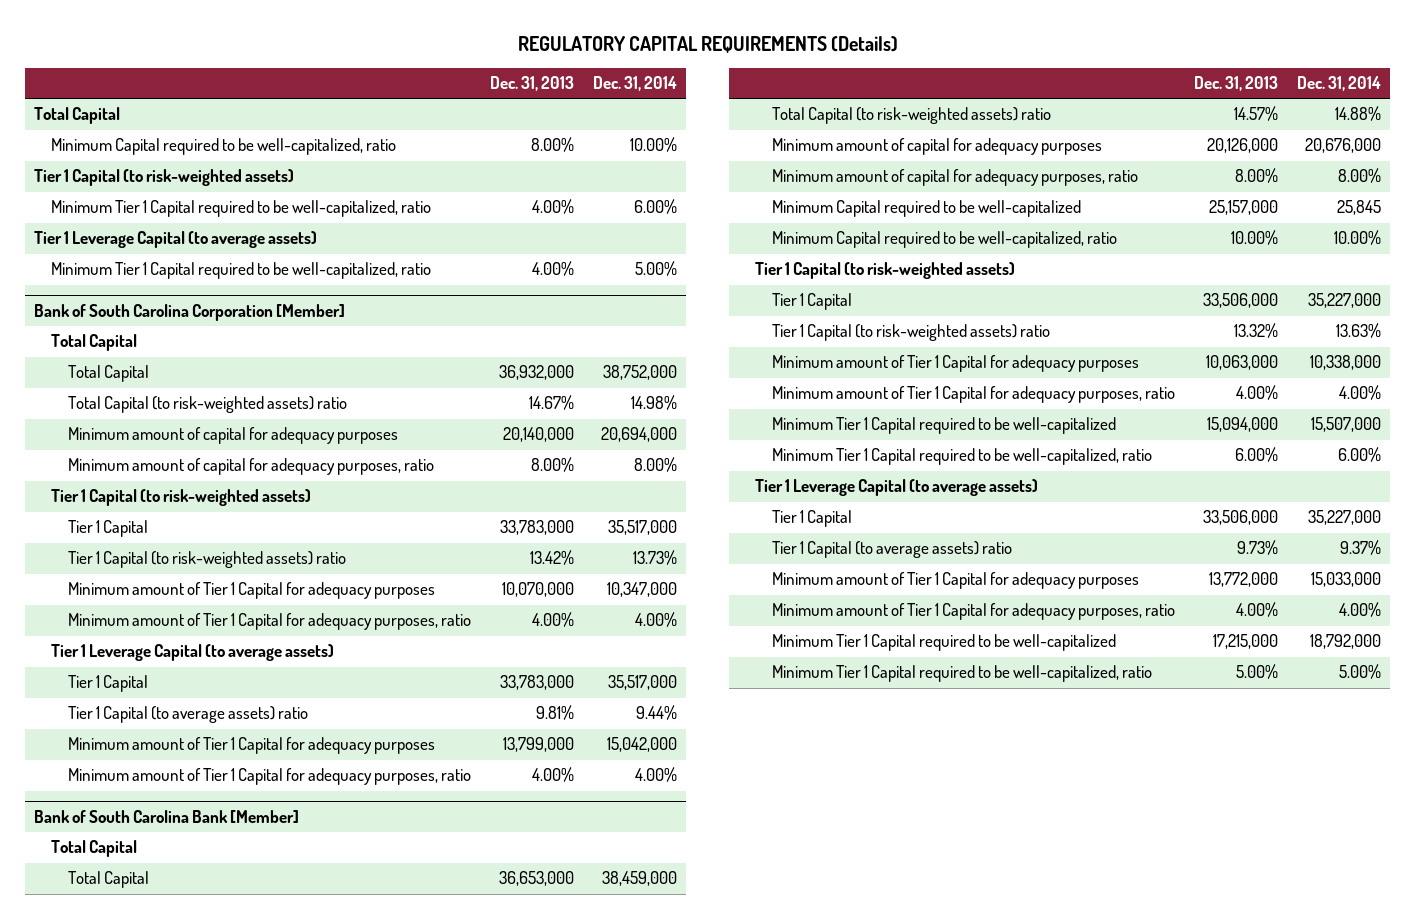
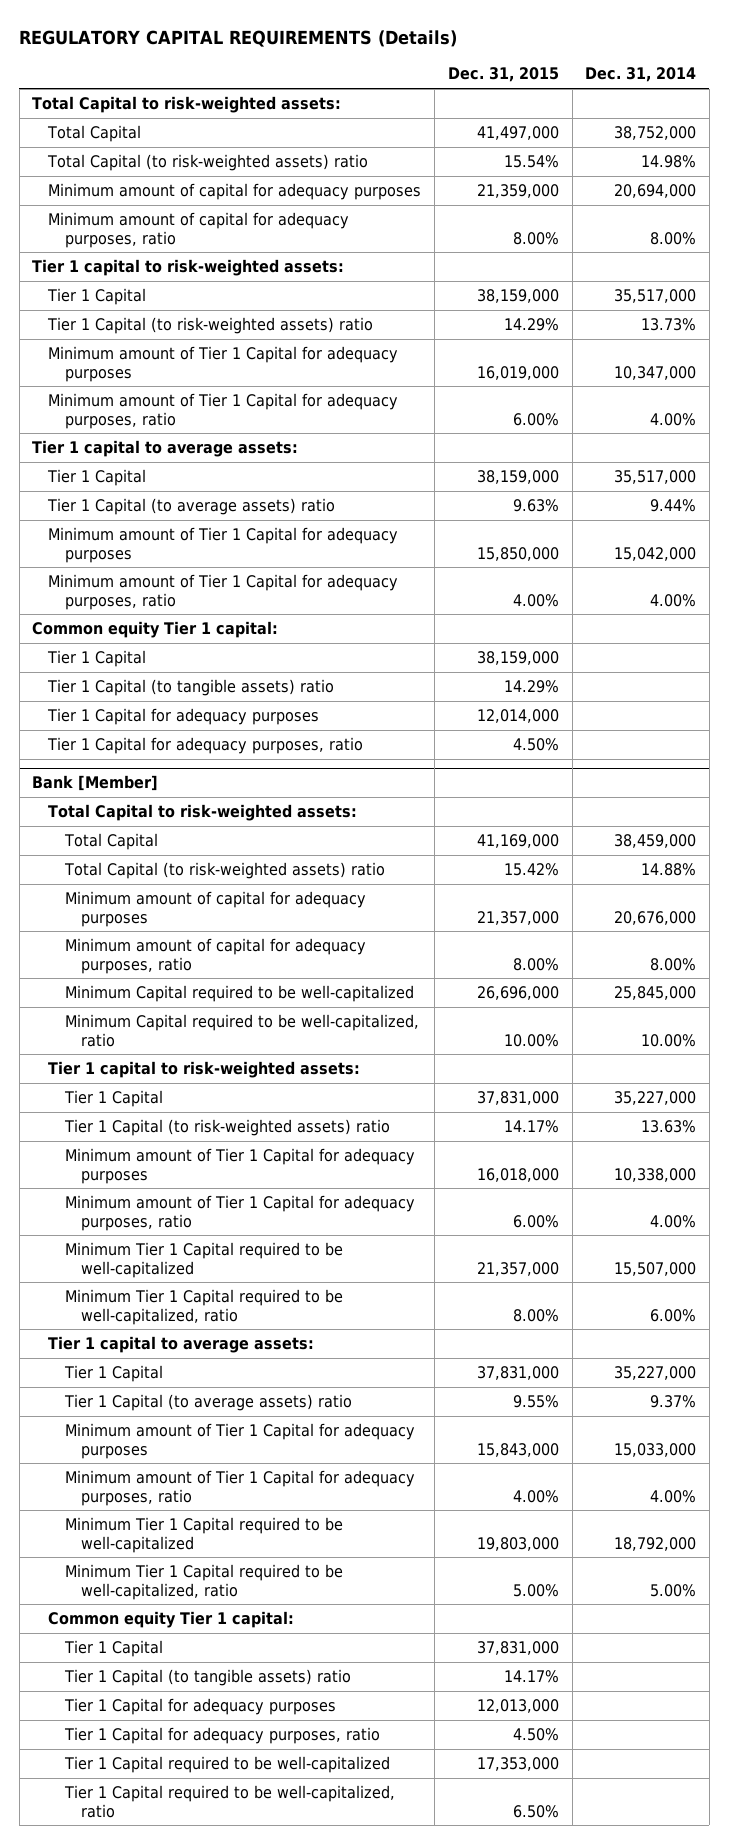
[490,76,575,92] Dec. 31, 2013 -> none
none -> [447,67,559,83] Dec. 31, 2015
[51,138,397,156] Minimum Capital required to be well-capitalized, ratio -> none
[34,169,295,187] Tier 1 Capital (to risk-weighted assets) -> none
[51,200,432,218] Minimum Tier 1 Capital required to be well-capitalized, ratio -> none
[34,231,318,249] Tier 1 Leverage Capital (to average assets) -> none
[51,262,432,280] Minimum Tier 1 Capital required to be well-capitalized, ratio -> none
[34,304,346,322] Bank of South Carolina Corporation [Member] -> none
[51,334,138,352] Total Capital -> none
[34,107,121,125] Total Capital -> [32,96,342,114] Total Capital to risk-weighted assets:
[51,489,312,507] Tier 1 Capital (to risk-weighted assets) -> [32,259,345,277] Tier 1 capital to risk-weighted assets:
[51,644,335,662] Tier 1 Leverage Capital (to average assets) -> [32,440,299,458] Tier 1 capital to average assets:
none -> [32,621,279,639] Common equity Tier 1 capital:
none -> [47,650,147,668] Tier 1 Capital
none -> [47,679,335,697] Tier 1 Capital (to tangible assets) ratio
none -> [47,708,320,726] Tier 1 Capital for adequacy purposes
none -> [47,737,364,755] Tier 1 Capital for adequacy purposes, ratio
[34,810,300,824] Bank of South Carolina Bank [Member] -> [32,775,159,792] Bank [Member]
[51,840,138,858] Total Capital -> [48,804,358,822] Total Capital to risk-weighted assets:
[1336,200,1381,216] 25,845 -> [614,986,697,1001] 25,845,000
[755,262,1016,280] Tier 1 Capital (to risk-weighted assets) -> [48,1061,361,1079] Tier 1 capital to risk-weighted assets:
[755,479,1039,497] Tier 1 Leverage Capital (to average assets) -> [48,1336,315,1354] Tier 1 capital to average assets:
none -> [48,1611,295,1629] Common equity Tier 1 capital:
none -> [63,1640,163,1658] Tier 1 Capital
none -> [63,1669,351,1687] Tier 1 Capital (to tangible assets) ratio
none -> [63,1698,336,1716] Tier 1 Capital for adequacy purposes
none -> [63,1727,380,1745] Tier 1 Capital for adequacy purposes, ratio
none -> [63,1756,390,1774] Tier 1 Capital required to be well-capitalized
none -> [63,1785,395,1818] Tier 1 Capital required to be well-capitalized, ratio

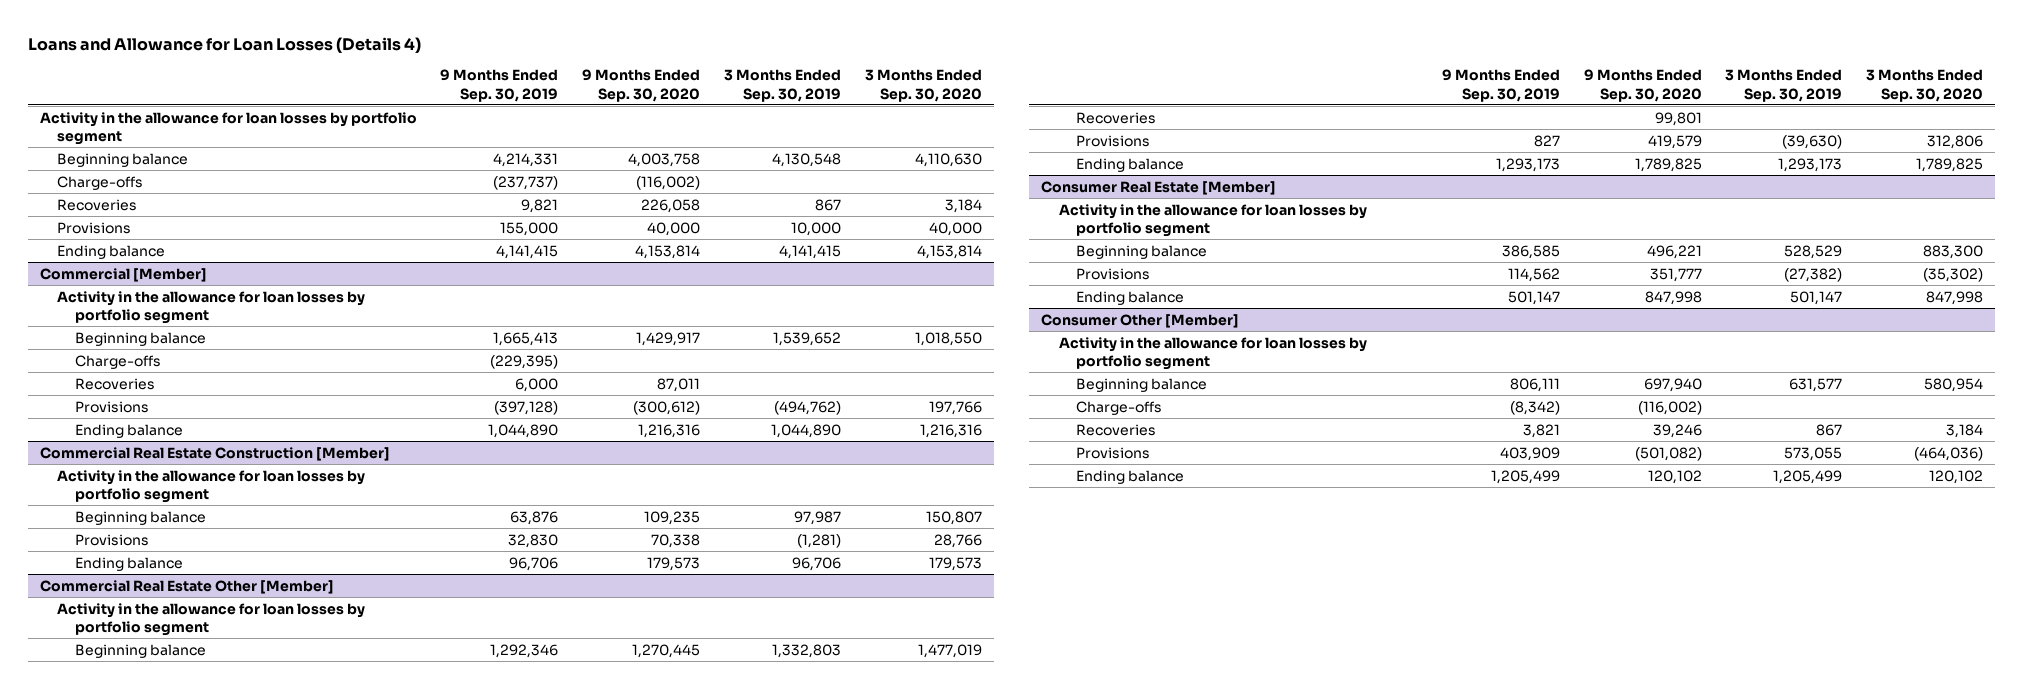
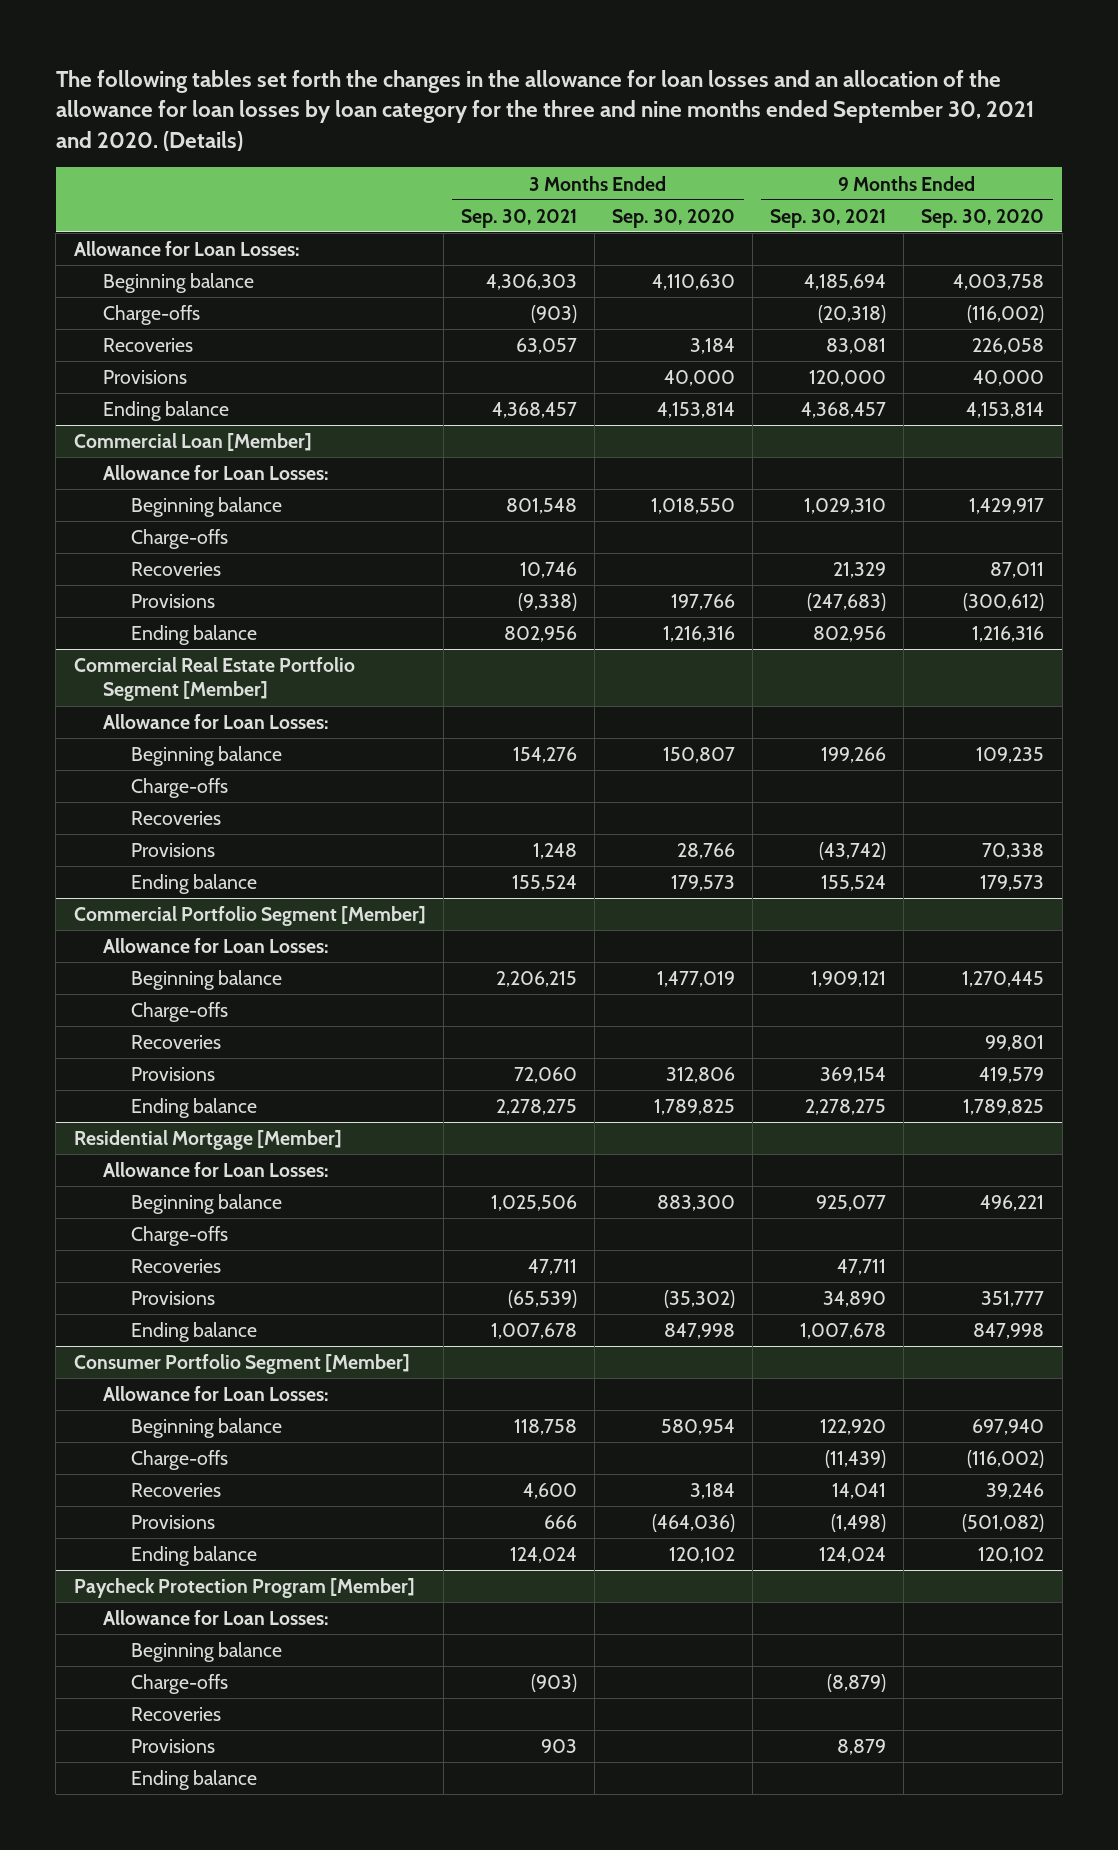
[27,36,421,53] Loans and Allowance for Loan Losses (Details 4) -> [55,69,1034,151] The following tables set forth the changes in the allowance for loan losses and an allocation of the allowance for loan losses by loan category for the three and nine months ended September 30, 2021 and 2020. (Details)
[440,69,559,102] 9 Months Ended Sep. 30, 2019 -> none
[724,69,842,102] 3 Months Ended Sep. 30, 2019 -> none
none -> [460,208,577,228] Sep. 30, 2021
none -> [770,208,887,228] Sep. 30, 2021
[39,111,417,145] Activity in the allowance for loan losses by portfolio segment -> [73,241,300,257] Allowance for Loan Losses:
[39,267,207,282] Commercial [Member] -> [73,433,312,452] Commercial Loan [Member]
[57,290,366,324] Activity in the allowance for loan losses by portfolio segment -> [102,465,329,481] Allowance for Loan Losses:
[39,446,390,461] Commercial Real Estate Construction [Member] -> [73,657,355,702] Commercial Real Estate Portfolio Segment [Member]
[57,469,366,503] Activity in the allowance for loan losses by portfolio segment -> [102,714,329,730] Allowance for Loan Losses:
none -> [131,778,229,799] Charge-offs
none -> [131,811,222,826] Recoveries
[39,579,334,594] Commercial Real Estate Other [Member] -> [73,906,426,927] Commercial Portfolio Segment [Member]
[57,602,366,636] Activity in the allowance for loan losses by portfolio segment -> [102,938,329,954] Allowance for Loan Losses:
none -> [131,1002,229,1023] Charge-offs
[1040,180,1276,195] Consumer Real Estate [Member] -> [73,1130,342,1151] Residential Mortgage [Member]
[1058,203,1367,237] Activity in the allowance for loan losses by portfolio segment -> [102,1162,329,1178] Allowance for Loan Losses:
none -> [131,1226,229,1247] Charge-offs
none -> [131,1259,222,1274] Recoveries
[1040,313,1239,328] Consumer Other [Member] -> [73,1354,410,1375] Consumer Portfolio Segment [Member]
[1058,336,1367,370] Activity in the allowance for loan losses by portfolio segment -> [102,1386,329,1402] Allowance for Loan Losses:
none -> [73,1578,415,1599] Paycheck Protection Program [Member]
none -> [102,1610,329,1626] Allowance for Loan Losses:
none -> [131,1642,283,1663] Beginning balance
none -> [131,1674,229,1695] Charge-offs
none -> [131,1707,222,1722] Recoveries
none -> [131,1739,216,1754] Provisions
none -> [131,1770,258,1791] Ending balance

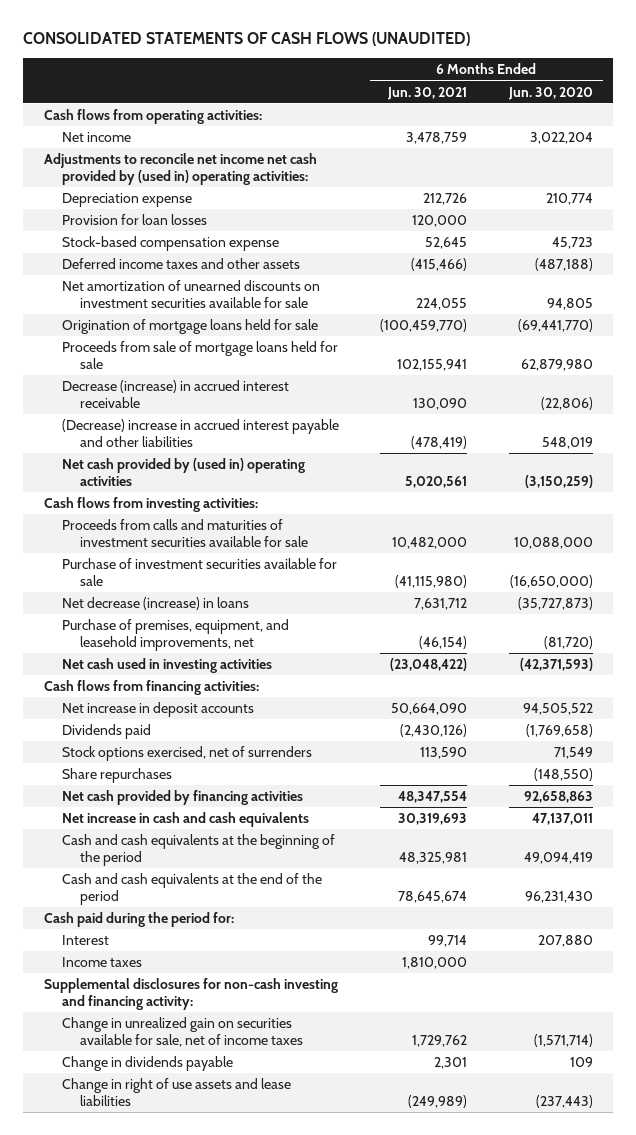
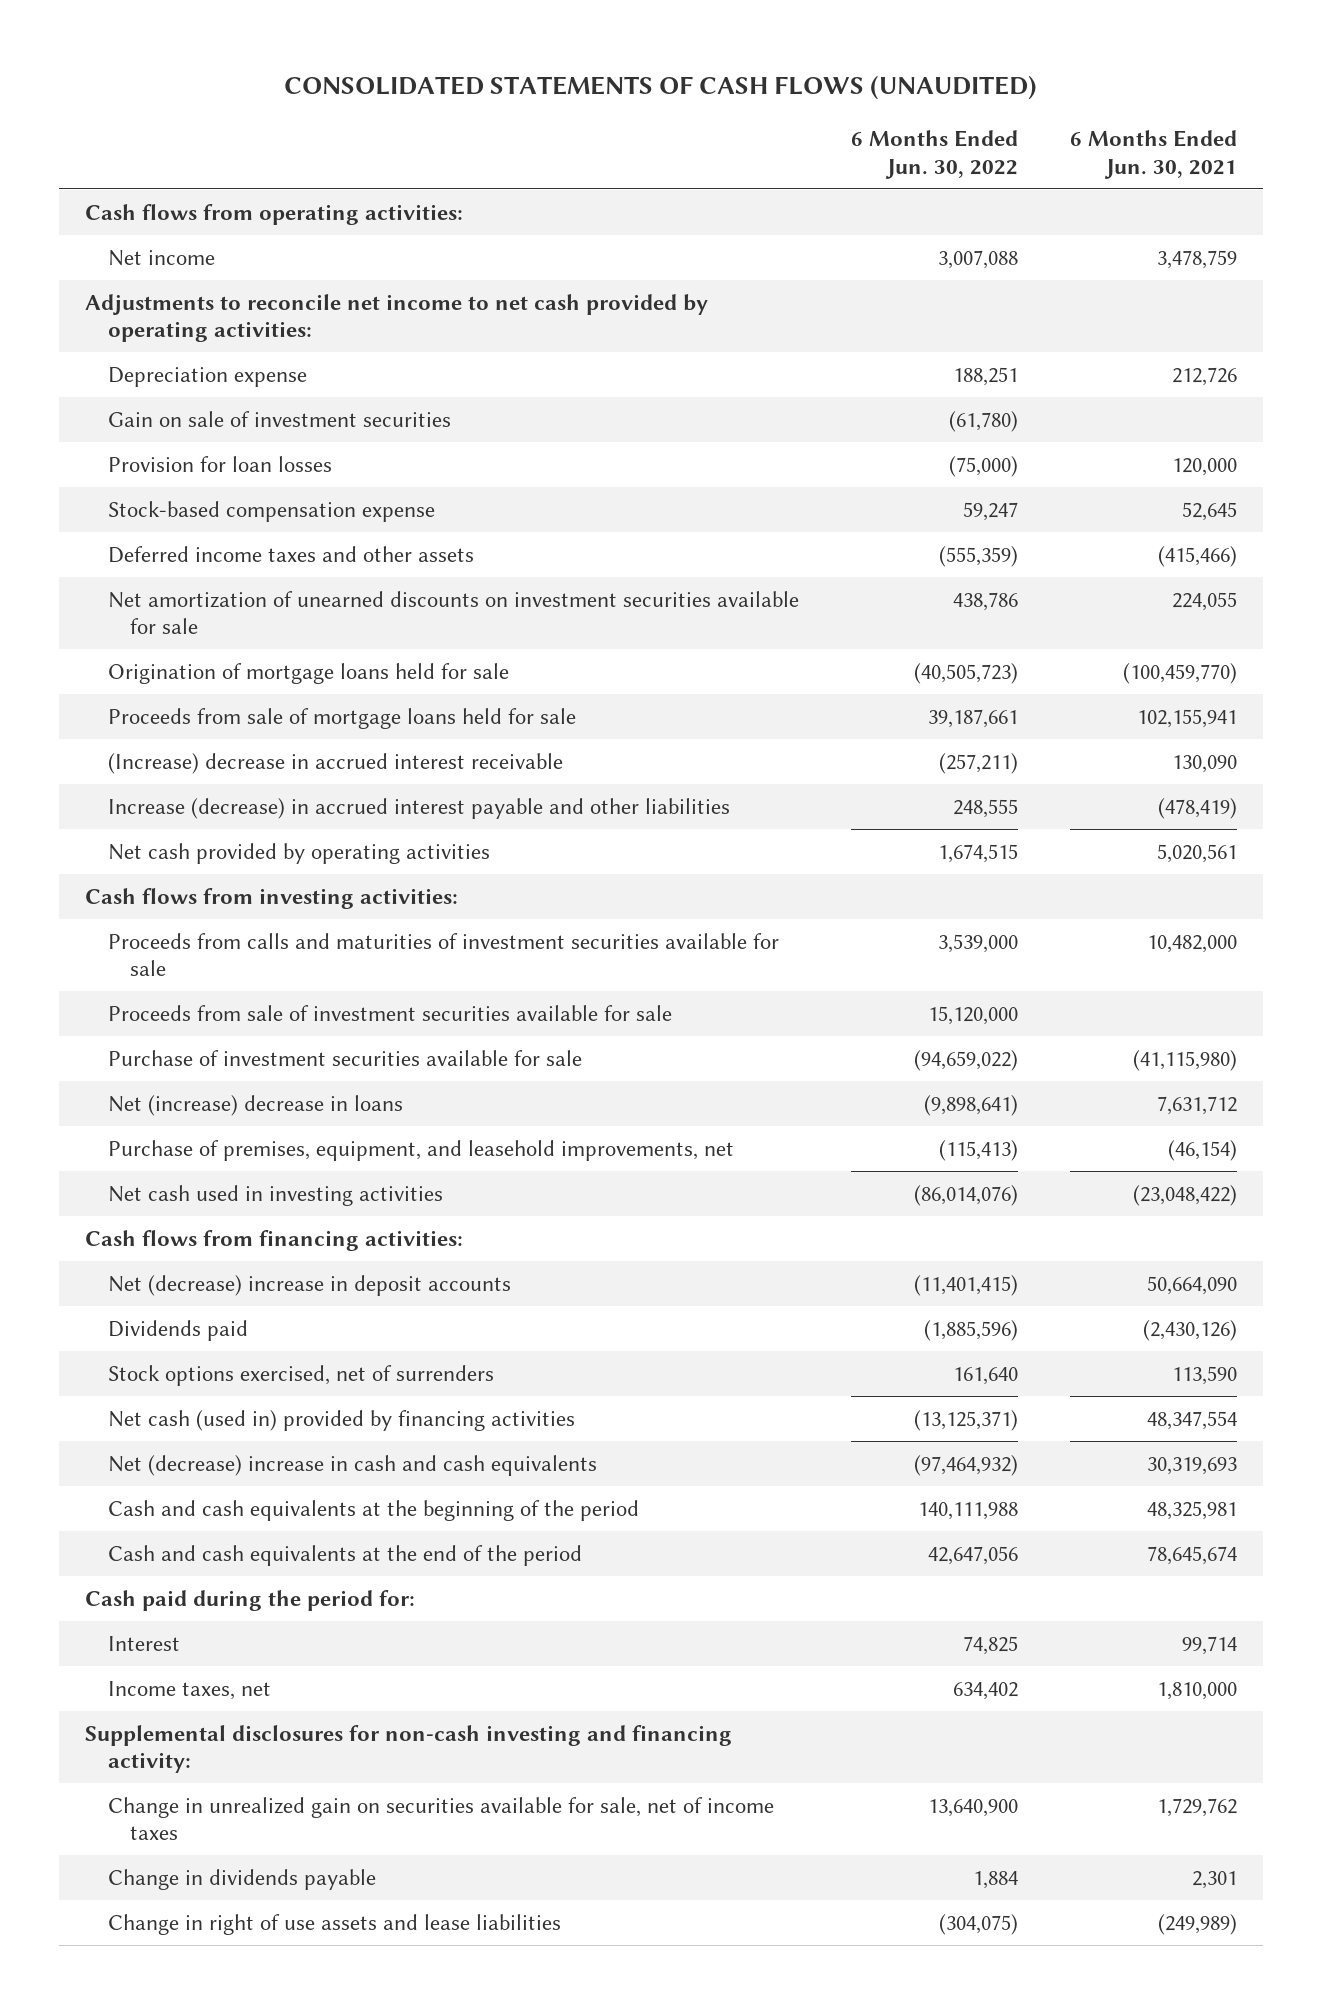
[507,86,593,100] Jun. 30, 2020 -> none
none -> [850,130,1018,179] 6 Months Ended Jun. 30, 2022
[43,152,317,186] Adjustments to reconcile net income net cash provided by (used in) operating activities: -> [85,293,709,343] Adjustments to reconcile net income to net cash provided by operating activities:
none -> [107,410,451,427] Gain on sale of investment securities
[61,379,289,409] Decrease (increase) in accrued interest receivable -> [107,752,563,774] (Increase) decrease in accrued interest receivable
[61,418,339,448] (Decrease) increase in accrued interest payable and other liabilities -> [107,797,730,819] Increase (decrease) in accrued interest payable and other liabilities
[61,457,305,487] Net cash provided by (used in) operating activities -> [107,842,490,864] Net cash provided by operating activities
none -> [107,1004,672,1021] Proceeds from sale of investment securities available for sale
[61,596,249,610] Net decrease (increase) in loans -> [107,1094,403,1116] Net (increase) decrease in loans
[61,701,254,717] Net increase in deposit accounts -> [107,1274,511,1296] Net (decrease) increase in deposit accounts
[61,767,172,783] Share repurchases -> none
[61,789,303,805] Net cash provided by financing activities -> [107,1409,575,1431] Net cash (used in) provided by financing activities
[61,811,309,827] Net increase in cash and cash equivalents -> [107,1454,597,1476] Net (decrease) increase in cash and cash equivalents
[61,956,142,967] Income taxes -> [107,1680,271,1700] Income taxes, net

